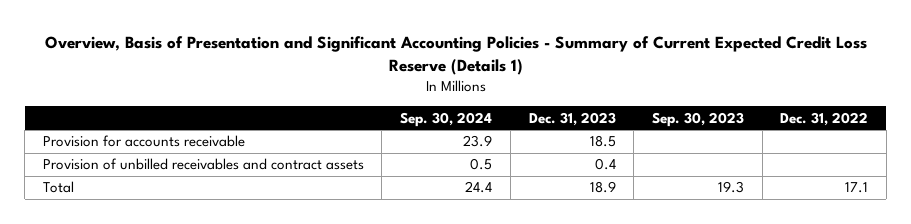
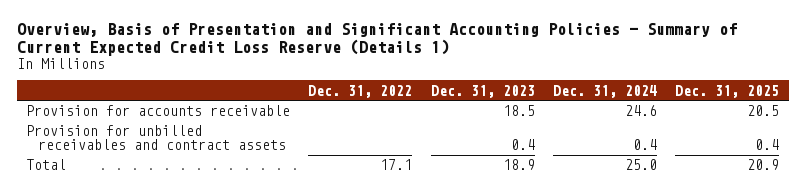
[400,111,493,127] Sep. 30, 2024 -> none
[651,111,744,127] Sep. 30, 2023 -> none
none -> [553,84,658,98] Dec. 31, 2024
none -> [675,84,780,98] Dec. 31, 2025
[42,158,364,171] Provision of unbilled receivables and contract assets -> [26,125,287,151] Provision for unbilled receivables and contract assets

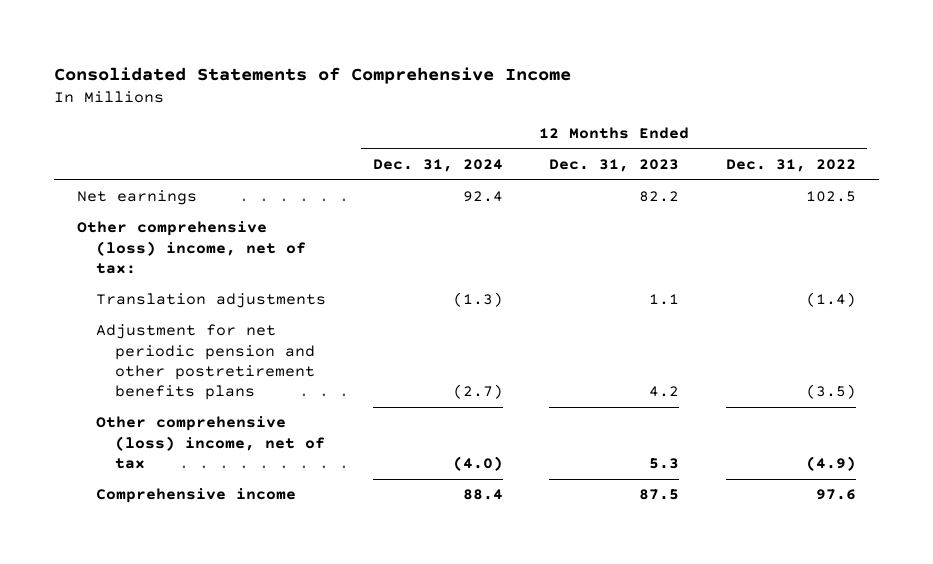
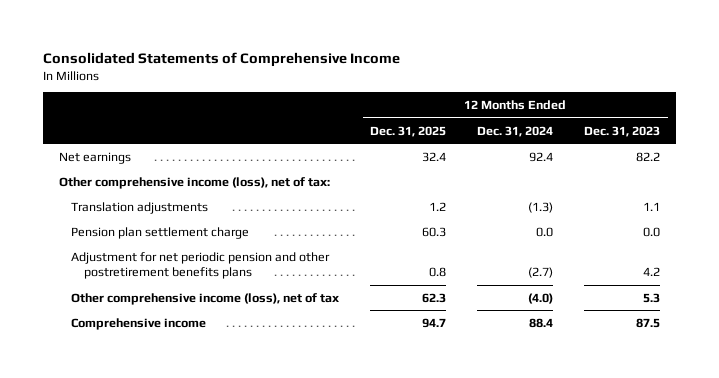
[725,159,856,173] Dec. 31, 2022 -> none
none -> [370,125,447,137] Dec. 31, 2025
[77,221,307,274] Other comprehensive (loss) income, net of tax: -> [58,176,330,189] Other comprehensive income (loss), net of tax:
none -> [71,226,250,239] Pension plan settlement charge
[96,416,325,469] Other comprehensive (loss) income, net of tax -> [71,292,340,305] Other comprehensive income (loss), net of tax

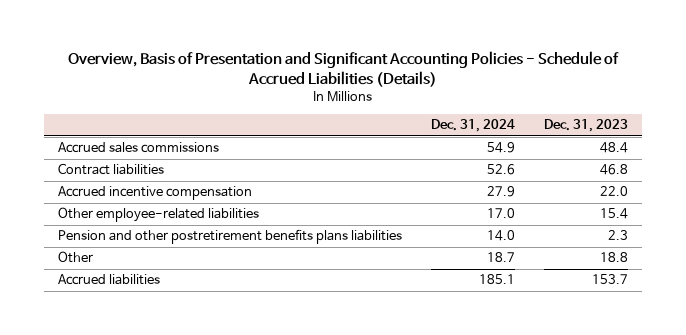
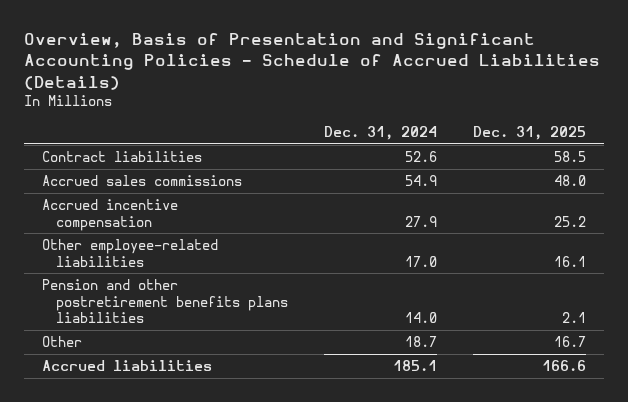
[543,119,628,133] Dec. 31, 2023 -> none
none -> [472,125,586,140] Dec. 31, 2025
[58,142,220,154] Accrued sales commissions -> [42,175,243,187] Accrued sales commissions

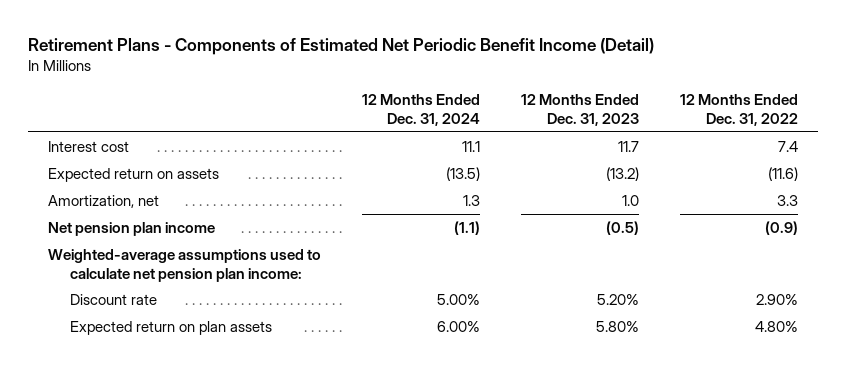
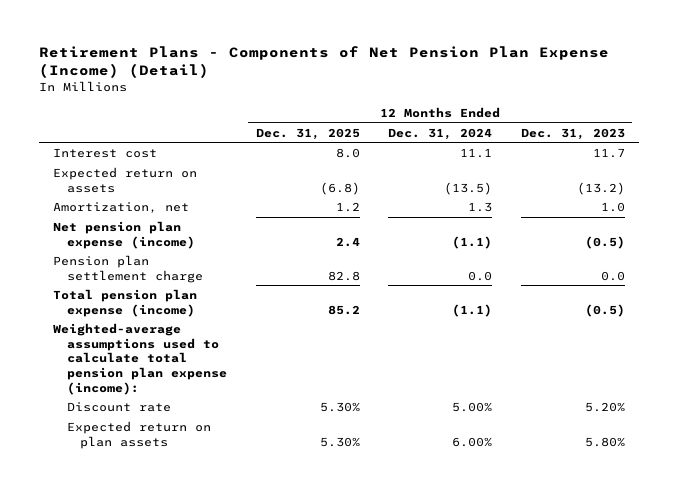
[27,38,654,56] Retirement Plans - Components of Estimated Net Periodic Benefit Income (Detail) -> [39,46,610,79] Retirement Plans - Components of Net Pension Plan Expense (Income) (Detail)
[679,94,798,126] 12 Months Ended Dec. 31, 2022 -> none
none -> [255,127,360,140] Dec. 31, 2025
none -> [53,220,195,249] Net pension plan expense (income)
none -> [53,254,203,283] Pension plan settlement charge
[48,221,216,236] Net pension plan income -> [53,288,198,317] Total pension plan expense (income)
[48,248,322,282] Weighted-average assumptions used to calculate net pension plan income: -> [53,322,227,395] Weighted-average assumptions used to calculate total pension plan expense (income):

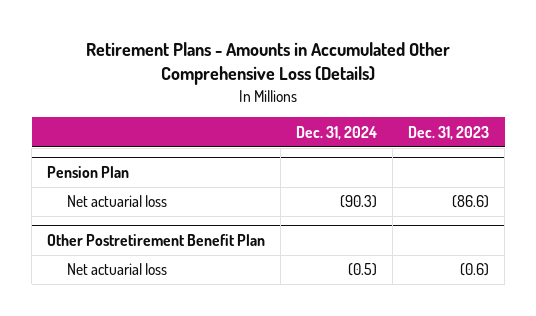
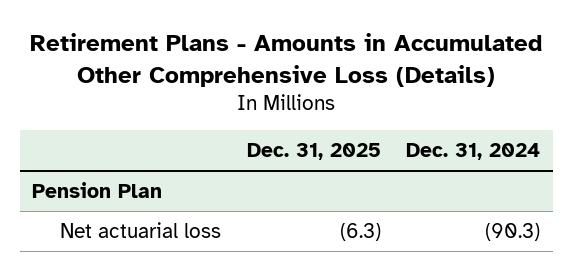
[408,125,490,140] Dec. 31, 2023 -> none
none -> [246,143,381,161] Dec. 31, 2025
[47,233,266,246] Other Postretirement Benefit Plan -> none
[67,263,168,276] Net actuarial loss -> none

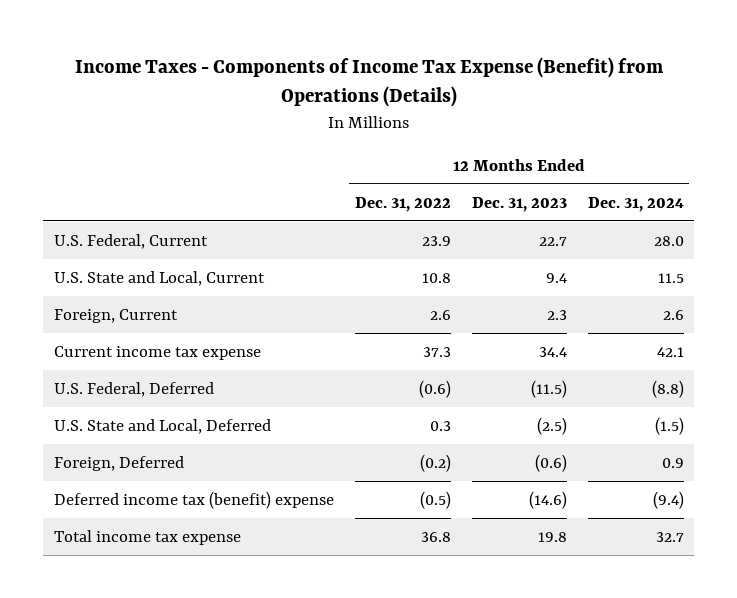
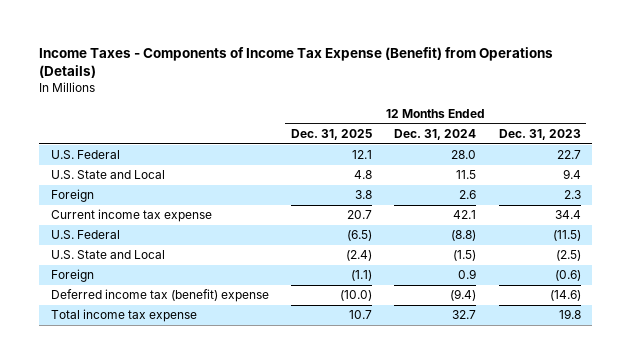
[354,196,451,212] Dec. 31, 2022 -> none
none -> [290,128,372,140] Dec. 31, 2025
[53,233,208,249] U.S. Federal, Current -> [50,150,120,160] U.S. Federal
[53,270,265,286] U.S. State and Local, Current -> [50,170,165,180] U.S. State and Local
[53,308,178,323] Foreign, Current -> [50,189,94,203] Foreign
[53,381,214,397] U.S. Federal, Deferred -> [50,230,120,240] U.S. Federal
[53,418,271,434] U.S. State and Local, Deferred -> [50,250,165,260] U.S. State and Local
[53,455,184,471] Foreign, Deferred -> [50,269,94,283] Foreign

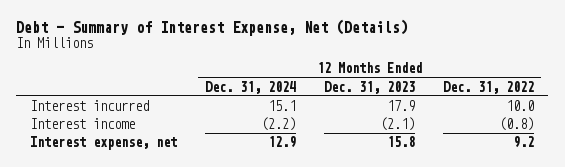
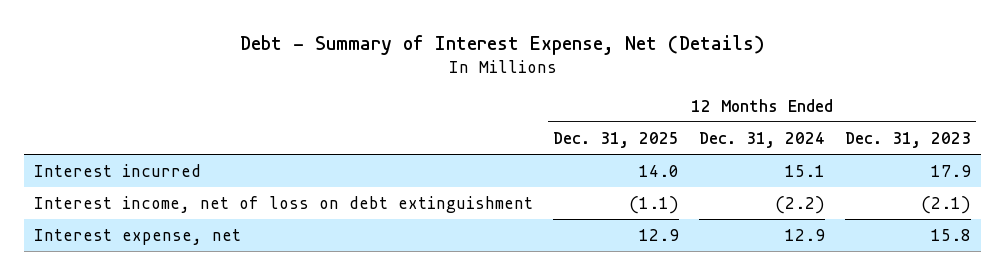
[443,80,535,94] Dec. 31, 2022 -> none
none -> [553,131,680,148] Dec. 31, 2025
[30,118,136,130] Interest income -> [33,196,533,214] Interest income, net of loss on debt extinguishment

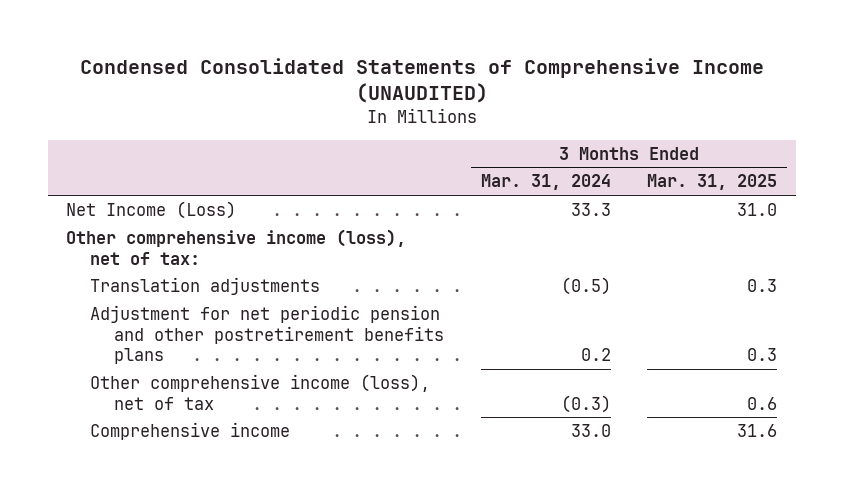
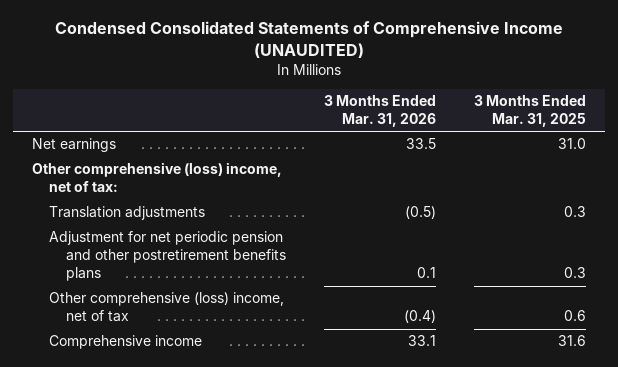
[480,174,611,191] Mar. 31, 2024 -> none
none -> [324,95,437,128] 3 Months Ended Mar. 31, 2026
[66,200,237,219] Net Income (Loss) -> [31,138,116,153] Net earnings
[66,228,407,265] Other comprehensive income (loss), net of tax: -> [31,162,282,193] Other comprehensive (loss) income, net of tax:
[90,373,431,410] Other comprehensive income (loss), net of tax -> [49,292,285,323] Other comprehensive (loss) income, net of tax

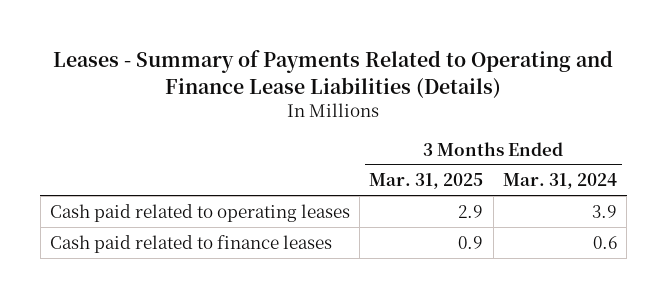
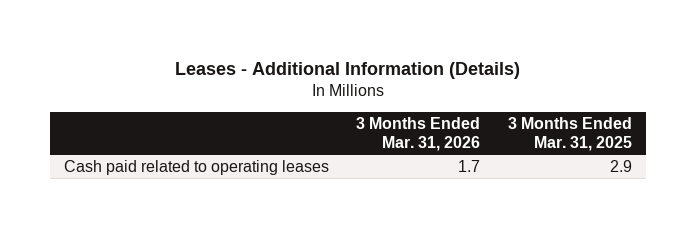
[53,49,614,98] Leases - Summary of Payments Related to Operating and Finance Lease Liabilities (Details) -> [174,61,520,79] Leases - Additional Information (Details)
[502,173,617,190] Mar. 31, 2024 -> none
none -> [356,116,481,152] 3 Months Ended Mar. 31, 2026
[49,234,332,253] Cash paid related to finance leases -> none

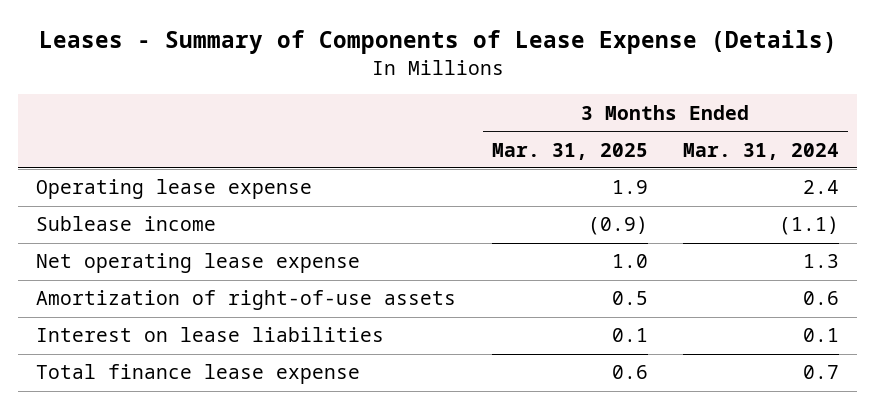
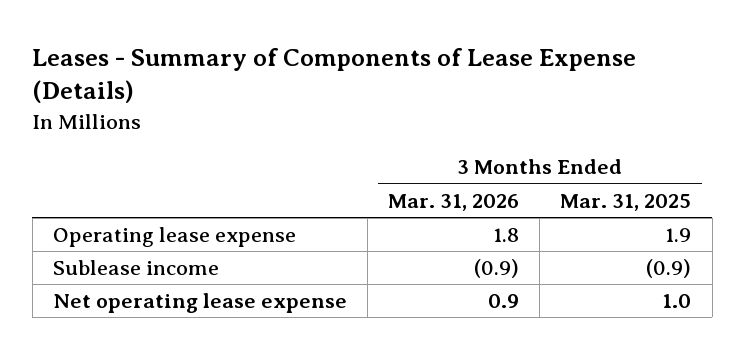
[683,142,840,160] Mar. 31, 2024 -> none
none -> [388,193,520,211] Mar. 31, 2026
[35,290,456,311] Amortization of right-of-use assets -> none
[35,327,384,343] Interest on lease liabilities -> none
[35,364,360,385] Total finance lease expense -> none

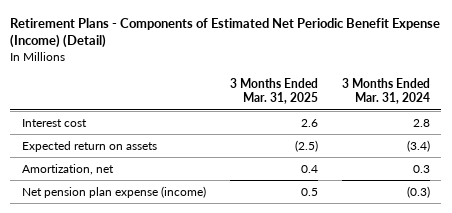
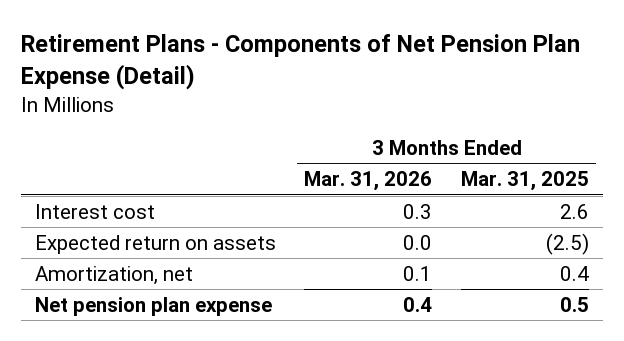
[10,17,441,49] Retirement Plans - Components of Estimated Net Periodic Benefit Expense (Income) (Detail) -> [20,34,580,91] Retirement Plans - Components of Net Pension Plan Expense (Detail)
[341,77,430,105] 3 Months Ended Mar. 31, 2024 -> none
none -> [304,171,433,192] Mar. 31, 2026
[22,185,207,198] Net pension plan expense (income) -> [34,296,272,316] Net pension plan expense

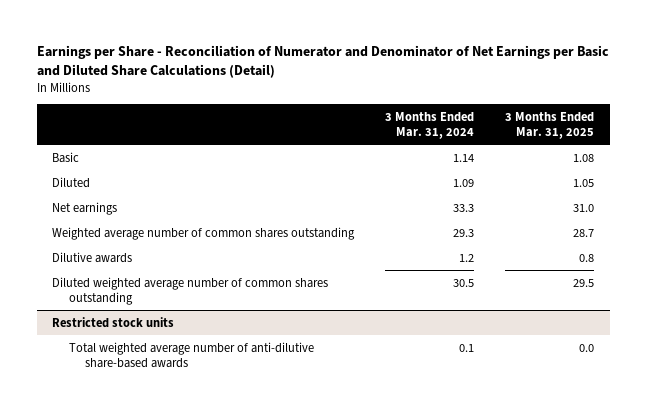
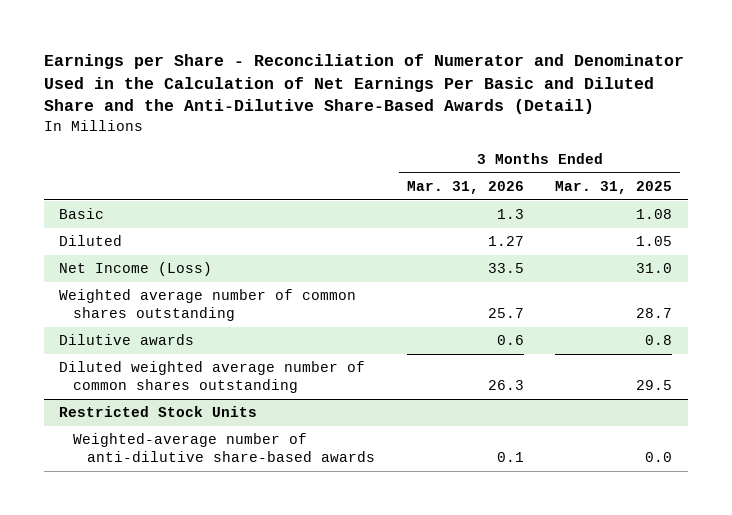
[36,44,609,79] Earnings per Share - Reconciliation of Numerator and Denominator of Net Earnings per Basic and Diluted Share Calculations (Detail) -> [43,54,684,115] Earnings per Share - Reconciliation of Numerator and Denominator Used in the Calculation of Net Earnings Per Basic and Diluted Share and the Anti-Dilutive Share-Based Awards (Detail)
[385,111,475,139] 3 Months Ended Mar. 31, 2024 -> none
none -> [406,181,524,195] Mar. 31, 2026
[52,201,118,215] Net earnings -> [59,262,213,277] Net Income (Loss)
[52,316,175,328] Restricted stock units -> [59,406,258,418] Restricted Stock Units
[68,341,314,368] Total weighted average number of anti-dilutive share-based awards -> [73,433,375,462] Weighted-average number of anti-dilutive share-based awards

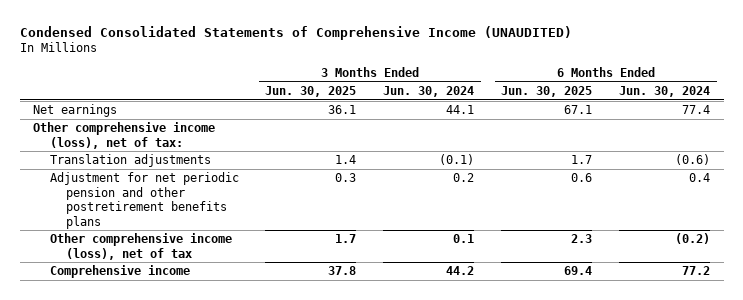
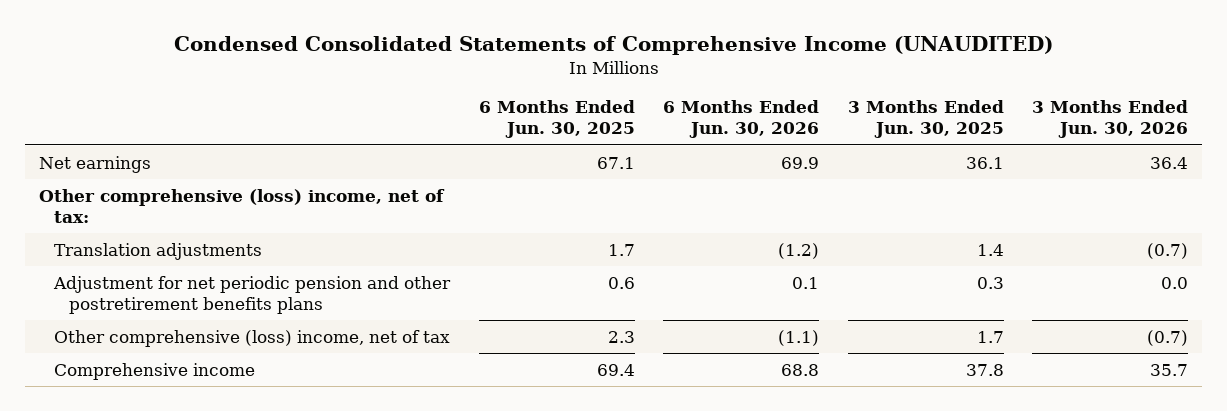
[383,85,475,97] Jun. 30, 2024 -> none
[619,85,711,97] Jun. 30, 2024 -> none
none -> [663,100,820,139] 6 Months Ended Jun. 30, 2026
none -> [1032,100,1189,139] 3 Months Ended Jun. 30, 2026
[33,122,216,149] Other comprehensive income (loss), net of tax: -> [39,188,446,223] Other comprehensive (loss) income, net of tax:
[49,233,232,260] Other comprehensive income (loss), net of tax -> [54,329,451,347] Other comprehensive (loss) income, net of tax

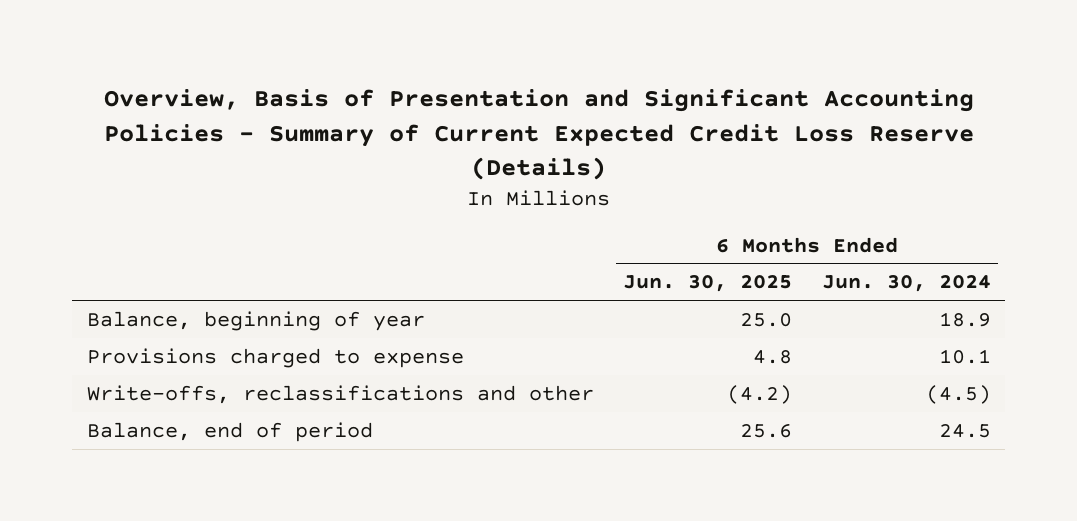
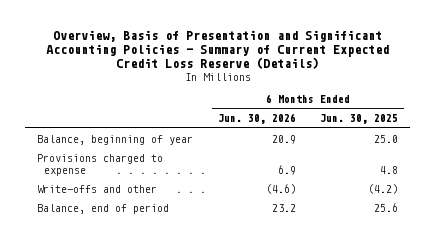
[821,275,991,293] Jun. 30, 2024 -> none
none -> [217,113,296,125] Jun. 30, 2026
[86,384,594,404] Write-offs, reclassifications and other -> [37,184,158,193] Write-offs and other

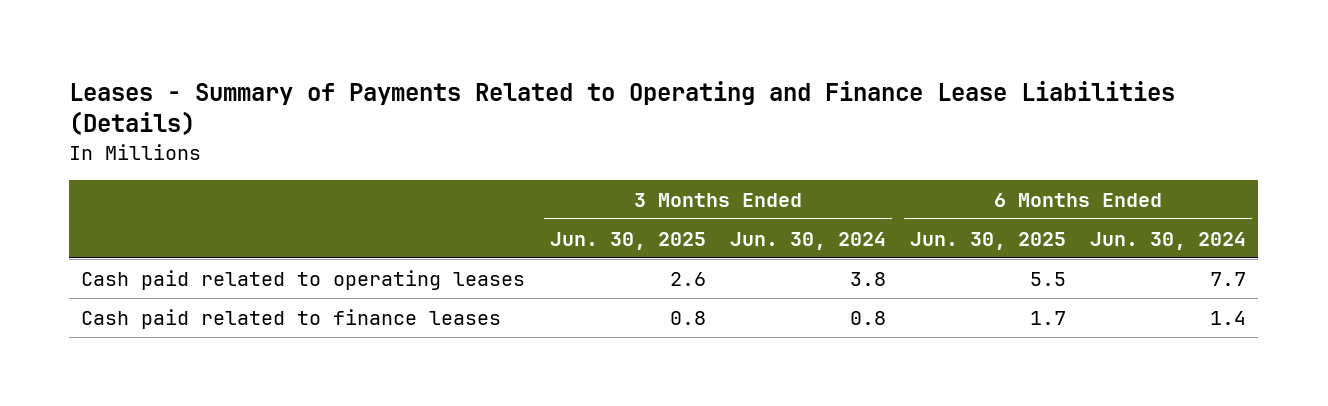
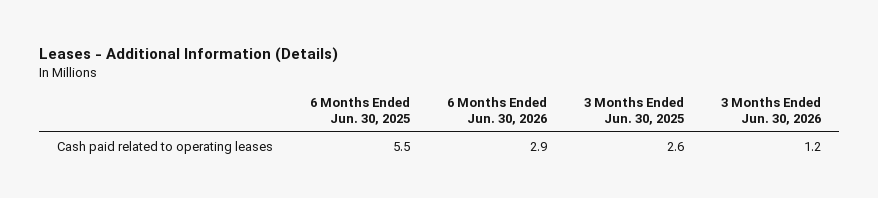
[69,80,1176,136] Leases - Summary of Payments Related to Operating and Finance Lease Liabilities (Details) -> [38,47,338,64] Leases - Additional Information (Details)
[729,231,886,250] Jun. 30, 2024 -> none
[1090,231,1247,250] Jun. 30, 2024 -> none
none -> [446,97,547,126] 6 Months Ended Jun. 30, 2026
none -> [720,97,821,126] 3 Months Ended Jun. 30, 2026
[81,308,502,329] Cash paid related to finance leases -> none

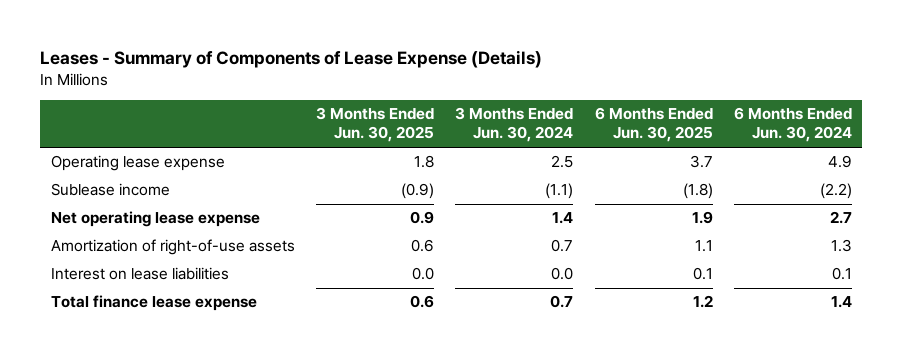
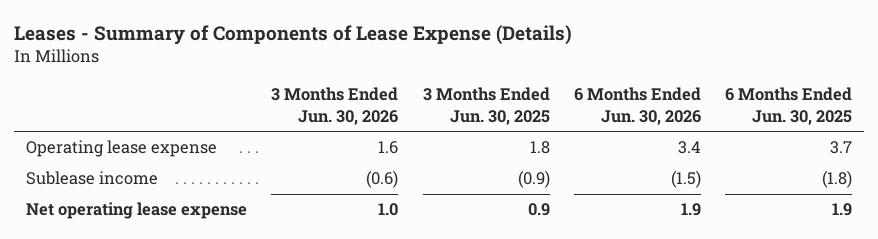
[455,107,574,143] 3 Months Ended Jun. 30, 2024 -> none
[733,107,852,143] 6 Months Ended Jun. 30, 2024 -> none
none -> [271,87,399,125] 3 Months Ended Jun. 30, 2026
none -> [573,87,701,125] 6 Months Ended Jun. 30, 2026
[50,239,295,256] Amortization of right-of-use assets -> none
[50,267,229,281] Interest on lease liabilities -> none
[50,295,257,312] Total finance lease expense -> none

